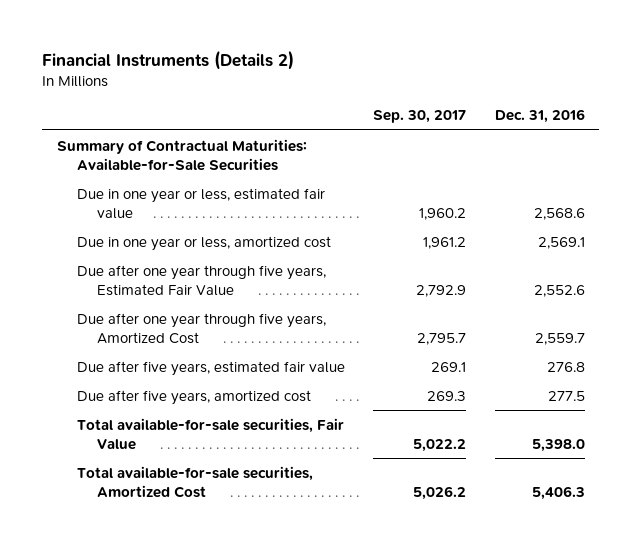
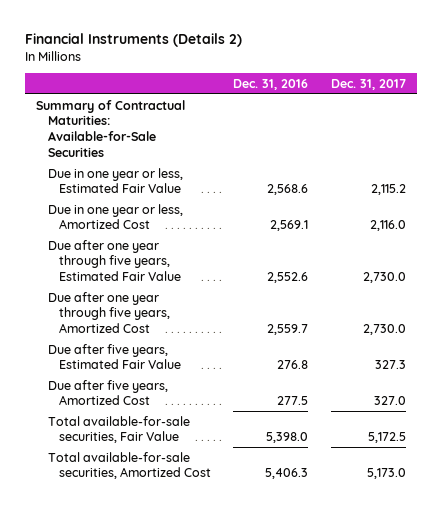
[373,110,467,124] Sep. 30, 2017 -> none
none -> [330,78,406,90] Dec. 31, 2017
[76,187,325,219] Due in one year or less, estimated fair value -> [47,167,183,194] Due in one year or less, Estimated Fair Value
[76,235,331,251] Due in one year or less, amortized cost -> [47,203,183,230] Due in one year or less, Amortized Cost
[76,360,345,376] Due after five years, estimated fair value -> [47,343,182,370] Due after five years, Estimated Fair Value
[76,389,311,405] Due after five years, amortized cost -> [47,379,168,406] Due after five years, Amortized Cost

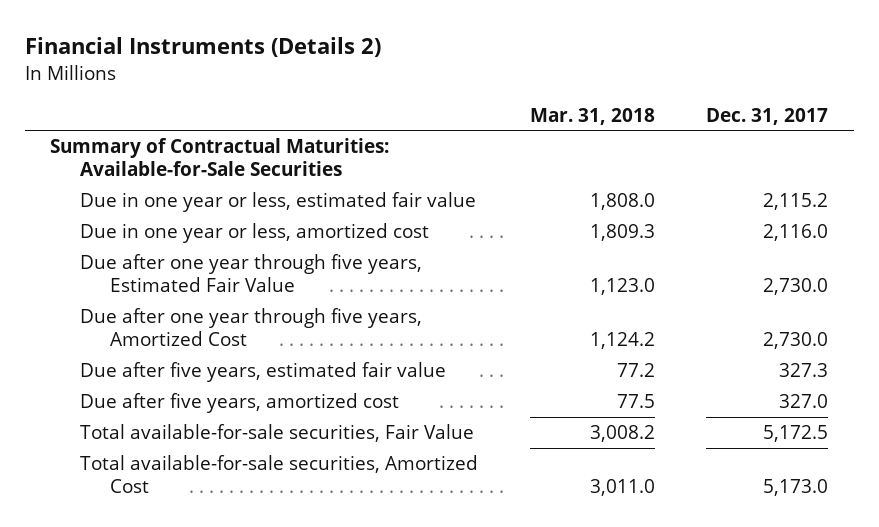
[233,78,309,90] Dec. 31, 2016 -> none
none -> [529,107,655,125] Mar. 31, 2018
[47,167,183,194] Due in one year or less, Estimated Fair Value -> [80,192,477,213] Due in one year or less, estimated fair value
[47,203,183,230] Due in one year or less, Amortized Cost -> [80,223,430,244] Due in one year or less, amortized cost
[47,343,182,370] Due after five years, Estimated Fair Value -> [80,362,447,383] Due after five years, estimated fair value
[47,379,168,406] Due after five years, Amortized Cost -> [80,393,400,414] Due after five years, amortized cost

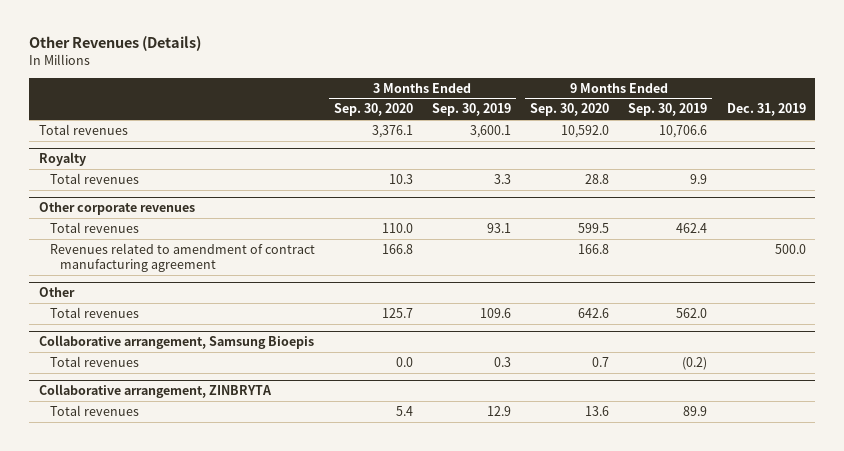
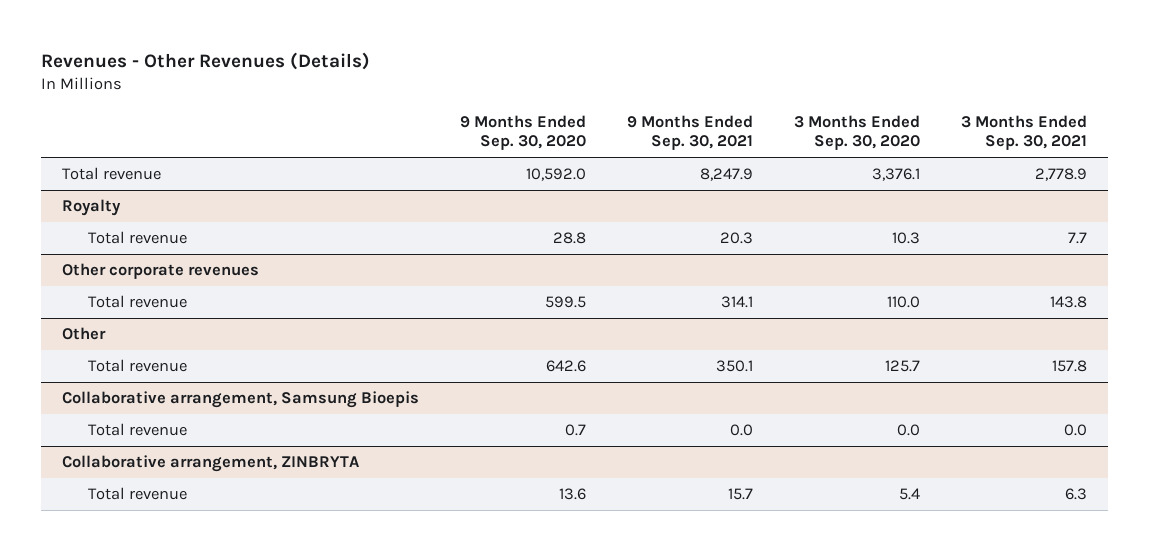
[29,36,202,52] Other Revenues (Details) -> [40,51,370,70] Revenues - Other Revenues (Details)
[431,103,511,117] Sep. 30, 2019 -> none
[628,103,708,117] Sep. 30, 2019 -> none
[726,103,806,117] Dec. 31, 2019 -> none
none -> [626,115,753,151] 9 Months Ended Sep. 30, 2021
none -> [961,115,1088,151] 3 Months Ended Sep. 30, 2021
[38,123,128,135] Total revenues -> [61,167,161,181] Total revenue
[49,172,139,184] Total revenues -> [87,231,187,245] Total revenue
[49,242,315,272] Revenues related to amendment of contract manufacturing agreement -> none
[49,221,139,233] Total revenues -> [87,295,187,309] Total revenue
[49,306,139,318] Total revenues -> [87,359,187,373] Total revenue
[49,355,139,367] Total revenues -> [87,423,187,437] Total revenue
[49,404,139,416] Total revenues -> [87,487,187,501] Total revenue

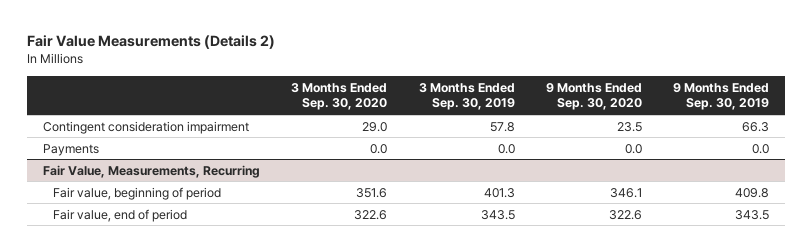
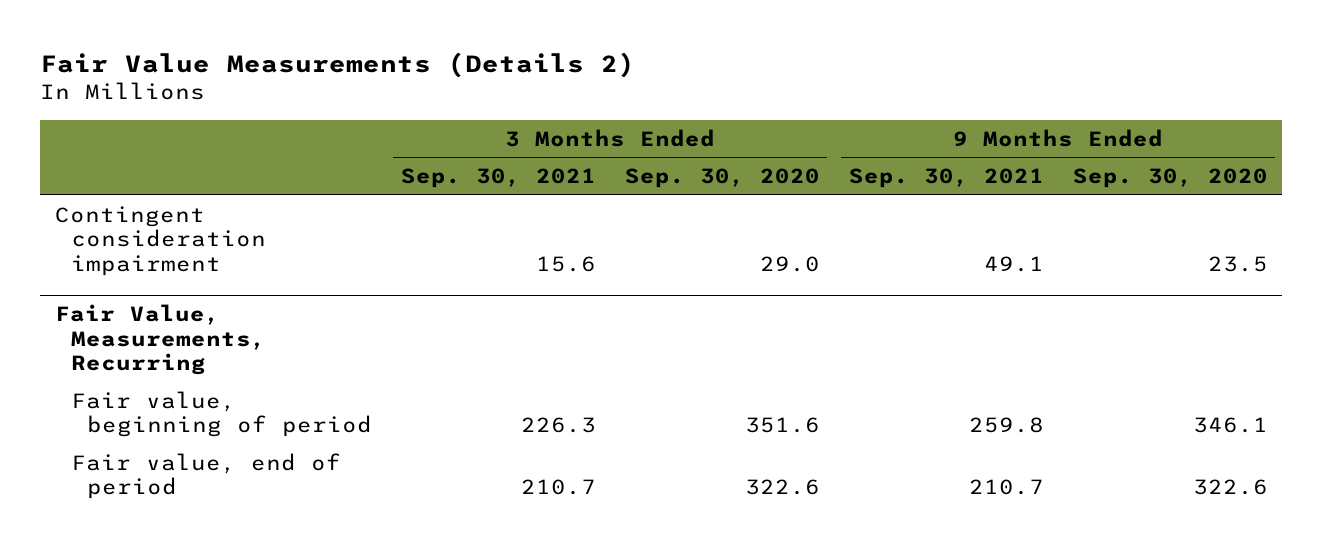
[418,82,515,111] 3 Months Ended Sep. 30, 2019 -> none
[673,82,770,111] 9 Months Ended Sep. 30, 2019 -> none
none -> [400,168,596,189] Sep. 30, 2021
none -> [848,168,1044,189] Sep. 30, 2021
[42,143,99,156] Payments -> none

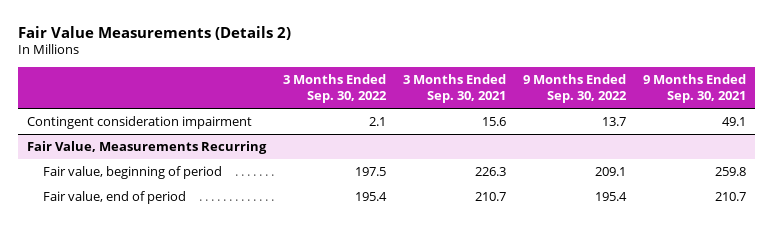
[624,168,820,189] Sep. 30, 2020 -> none
[1072,168,1268,189] Sep. 30, 2020 -> none
none -> [282,73,387,104] 3 Months Ended Sep. 30, 2022
none -> [523,73,628,104] 9 Months Ended Sep. 30, 2022
[54,304,266,376] Fair Value, Measurements, Recurring -> [26,140,267,154] Fair Value, Measurements Recurring

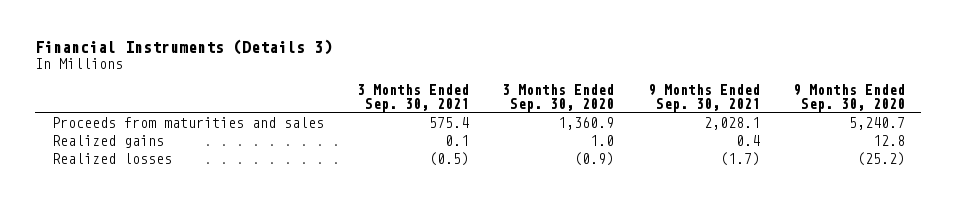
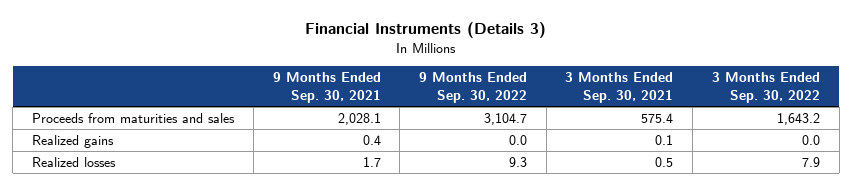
[502,83,615,112] 3 Months Ended Sep. 30, 2020 -> none
[792,83,905,112] 9 Months Ended Sep. 30, 2020 -> none
none -> [418,72,527,103] 9 Months Ended Sep. 30, 2022
none -> [711,72,820,103] 3 Months Ended Sep. 30, 2022
[429,152,470,167] (0.5) -> [655,157,674,168] 0.5
[719,152,760,167] (1.7) -> [362,157,381,168] 1.7

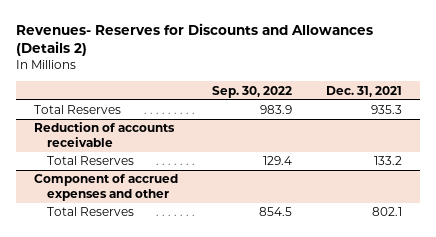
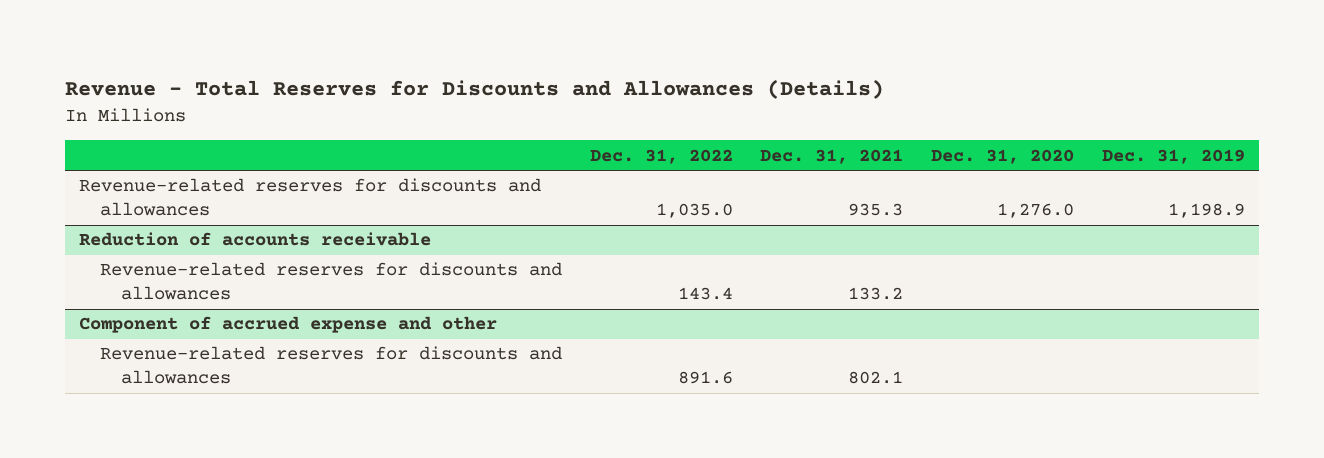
[16,22,374,57] Revenues- Reserves for Discounts and Allowances (Details 2) -> [65,79,885,100] Revenue - Total Reserves for Discounts and Allowances (Details)
[212,85,293,98] Sep. 30, 2022 -> none
none -> [589,148,733,164] Dec. 31, 2022
none -> [930,148,1074,164] Dec. 31, 2020
none -> [1101,148,1245,164] Dec. 31, 2019
[33,105,121,115] Total Reserves -> [79,178,542,217] Revenue-related reserves for discounts and allowances
[46,156,134,166] Total Reserves -> [99,262,562,301] Revenue-related reserves for discounts and allowances
[33,174,178,201] Component of accrued expenses and other -> [79,316,498,334] Component of accrued expense and other
[46,207,134,217] Total Reserves -> [99,346,562,385] Revenue-related reserves for discounts and allowances

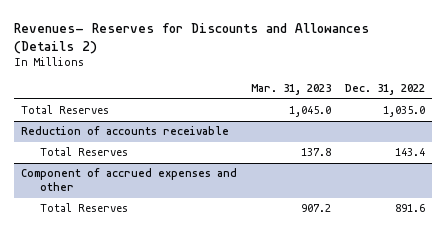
[65,79,885,100] Revenue - Total Reserves for Discounts and Allowances (Details) -> [14,22,370,54] Revenues- Reserves for Discounts and Allowances (Details 2)
[760,148,904,164] Dec. 31, 2021 -> none
[930,148,1074,164] Dec. 31, 2020 -> none
[1101,148,1245,164] Dec. 31, 2019 -> none
none -> [251,84,332,96] Mar. 31, 2023
[79,178,542,217] Revenue-related reserves for discounts and allowances -> [21,105,110,115] Total Reserves
[99,262,562,301] Revenue-related reserves for discounts and allowances -> [39,147,128,157] Total Reserves
[79,316,498,334] Component of accrued expense and other -> [21,168,238,192] Component of accrued expenses and other
[99,346,562,385] Revenue-related reserves for discounts and allowances -> [39,203,128,213] Total Reserves

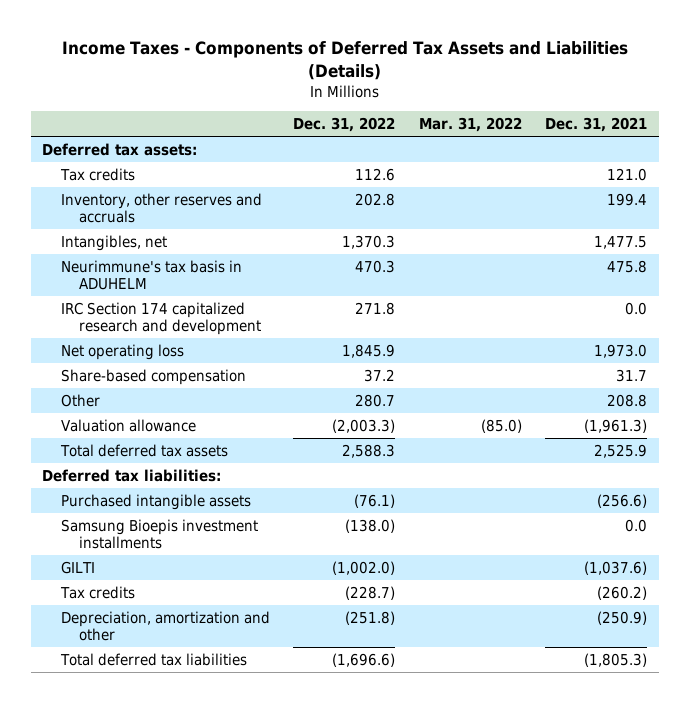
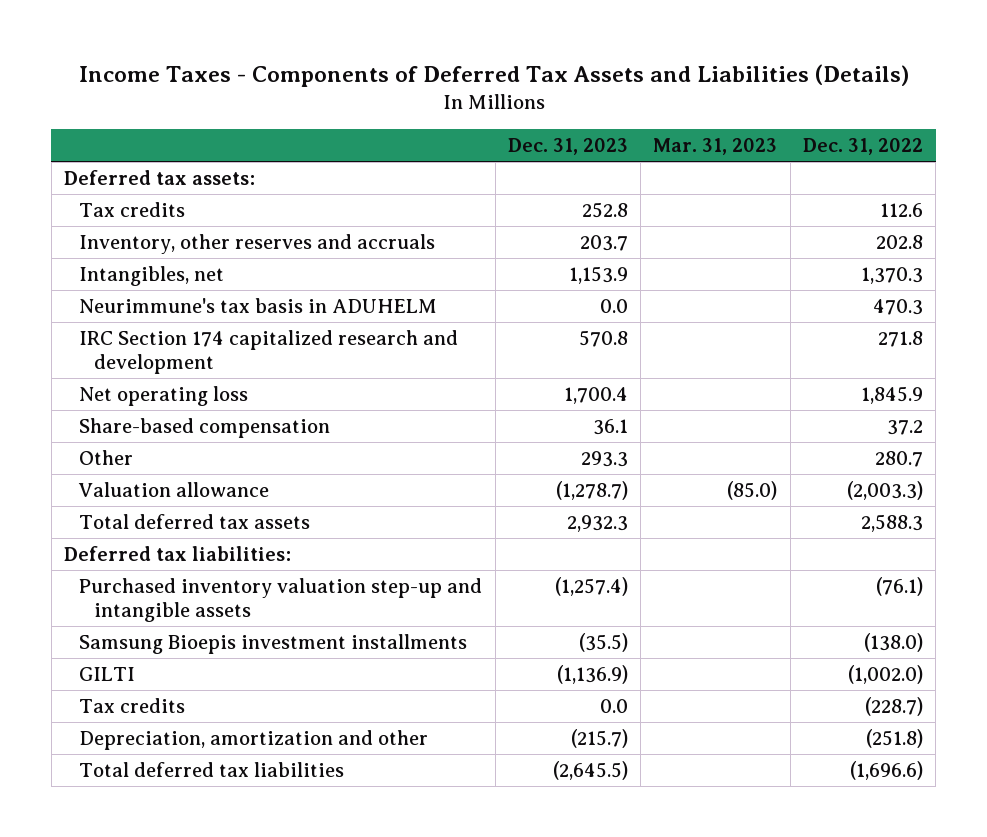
[418,117,522,133] Mar. 31, 2022 -> none
[545,117,648,133] Dec. 31, 2021 -> none
none -> [507,138,628,156] Dec. 31, 2023
none -> [653,138,778,156] Mar. 31, 2023
[60,493,251,510] Purchased intangible assets -> [79,577,483,622] Purchased inventory valuation step-up and intangible assets

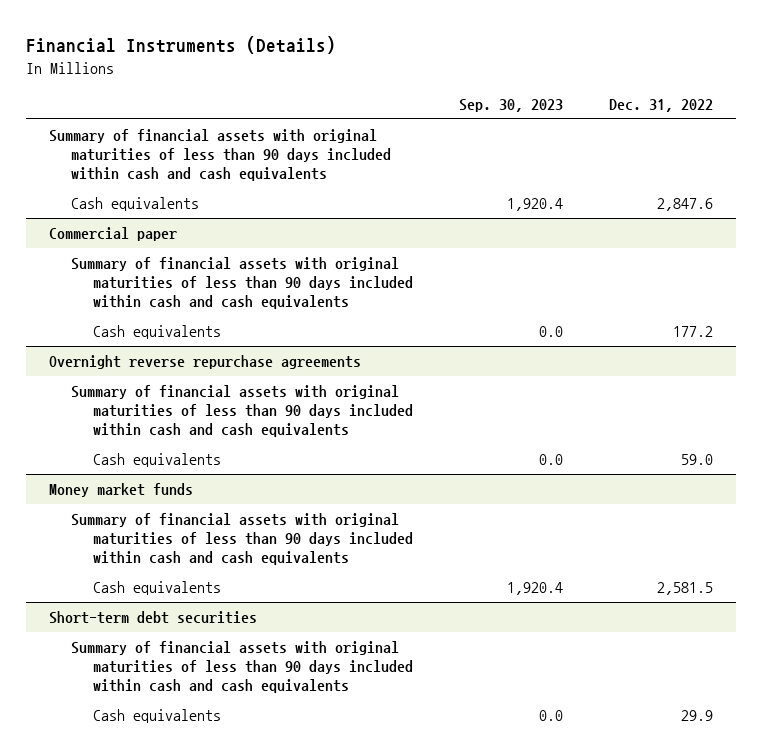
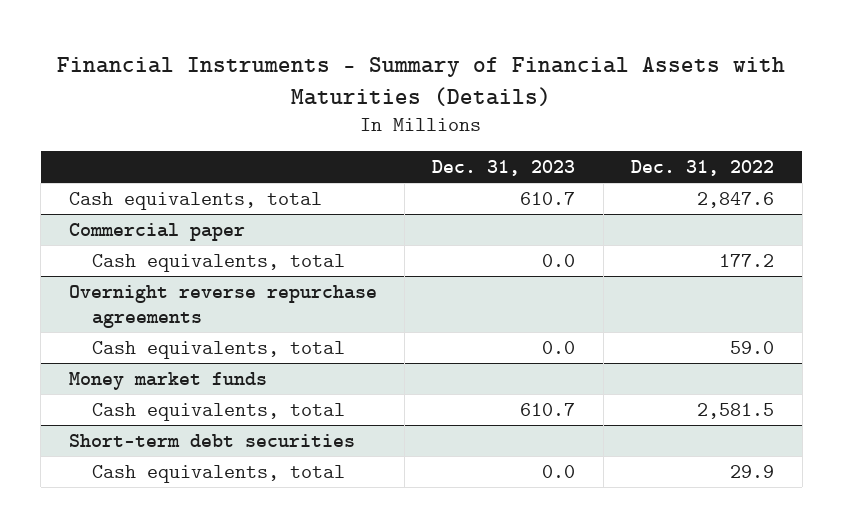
[25,35,336,54] Financial Instruments (Details) -> [57,57,786,106] Financial Instruments - Summary of Financial Assets with Maturities (Details)
[459,99,564,113] Sep. 30, 2023 -> none
none -> [432,159,576,176] Dec. 31, 2023
[48,129,391,182] Summary of financial assets with original maturities of less than 90 days included within cash and cash equivalents -> none
[70,197,199,212] Cash equivalents -> [68,191,322,210] Cash equivalents, total
[70,257,414,310] Summary of financial assets with original maturities of less than 90 days included within cash and cash equivalents -> none
[93,325,222,340] Cash equivalents -> [92,253,346,272] Cash equivalents, total
[70,385,414,438] Summary of financial assets with original maturities of less than 90 days included within cash and cash equivalents -> none
[93,453,222,468] Cash equivalents -> [92,340,346,359] Cash equivalents, total
[70,513,414,566] Summary of financial assets with original maturities of less than 90 days included within cash and cash equivalents -> none
[93,581,222,596] Cash equivalents -> [92,402,346,421] Cash equivalents, total
[70,641,414,694] Summary of financial assets with original maturities of less than 90 days included within cash and cash equivalents -> none
[93,709,222,724] Cash equivalents -> [92,464,346,483] Cash equivalents, total

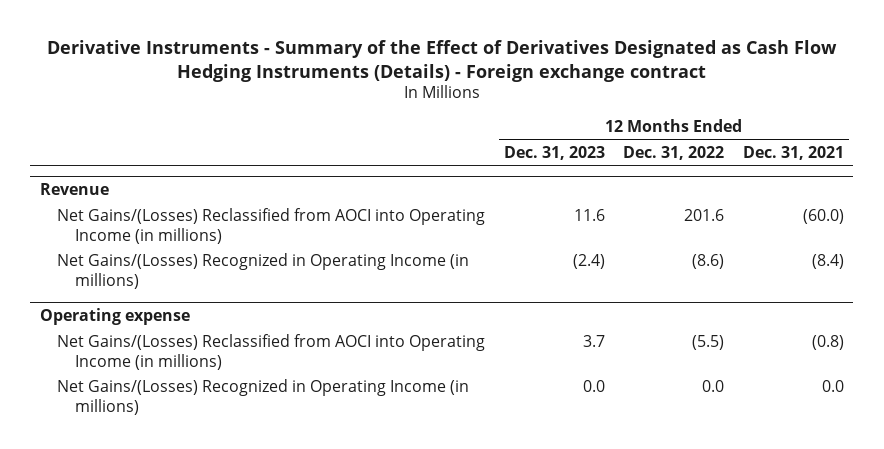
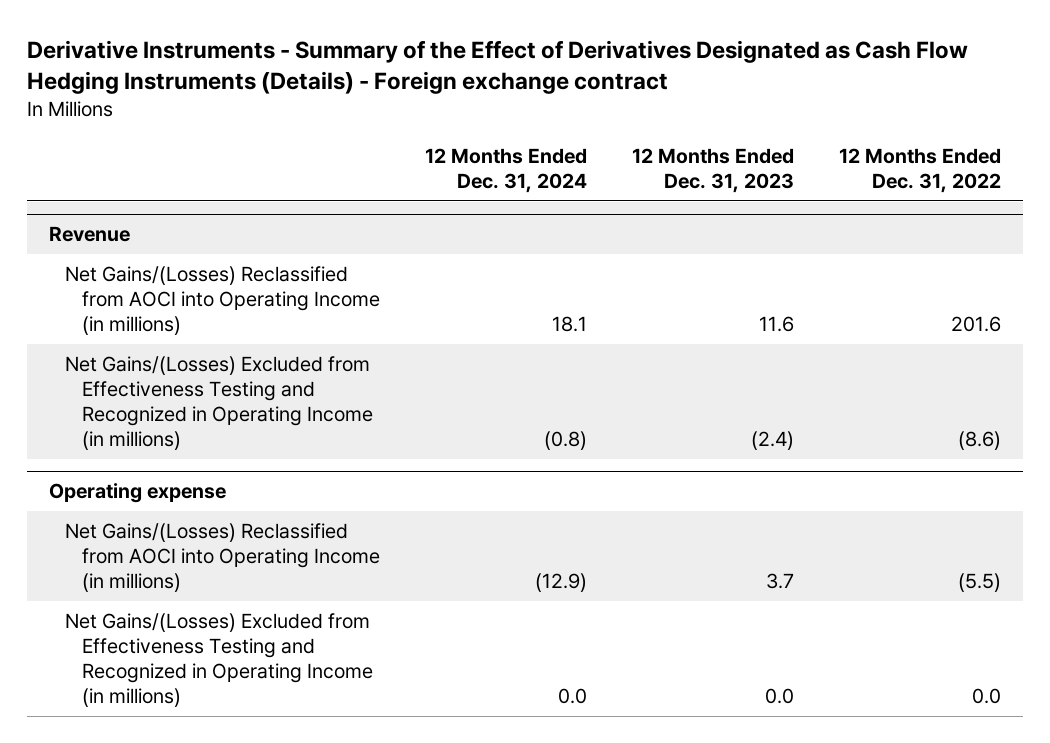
[743,145,845,160] Dec. 31, 2021 -> none
none -> [424,148,587,194] 12 Months Ended Dec. 31, 2024
[57,253,470,289] Net Gains/(Losses) Recognized in Operating Income (in millions) -> [65,355,373,451] Net Gains/(Losses) Excluded from Effectiveness Testing and Recognized in Operating Income (in millions)
[57,379,470,415] Net Gains/(Losses) Recognized in Operating Income (in millions) -> [65,612,373,708] Net Gains/(Losses) Excluded from Effectiveness Testing and Recognized in Operating Income (in millions)

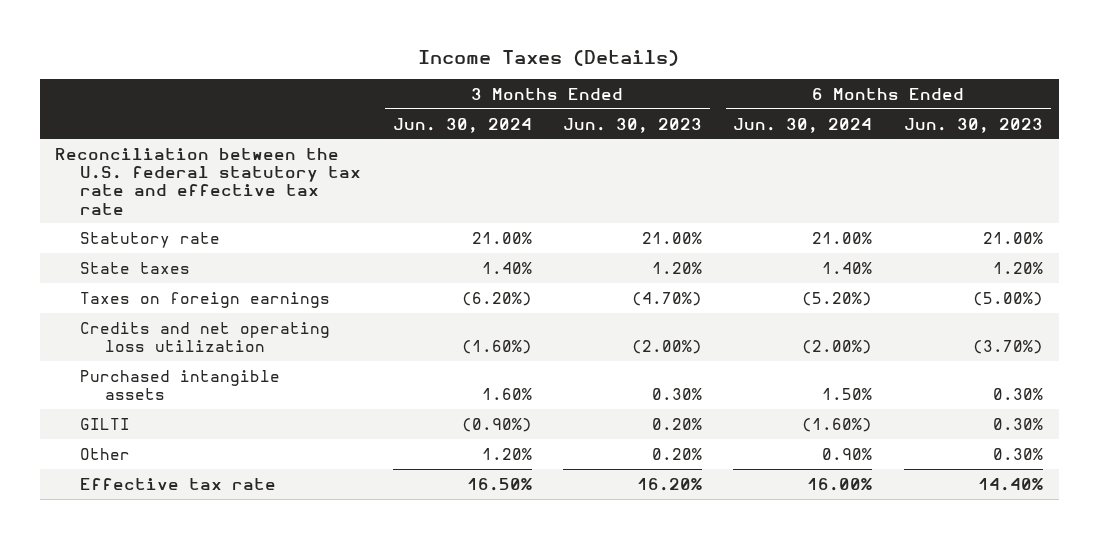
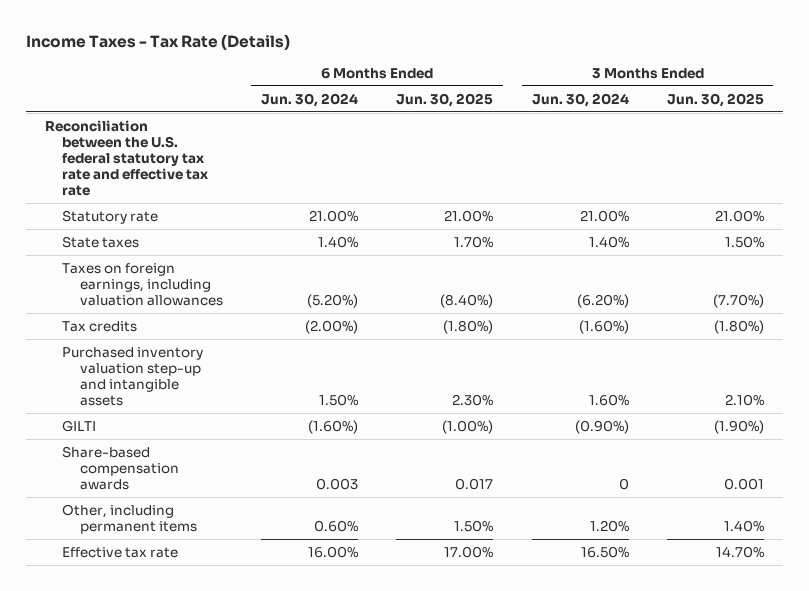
[418,49,680,66] Income Taxes (Details) -> [25,33,290,50] Income Taxes - Tax Rate (Details)
[563,117,703,133] Jun. 30, 2023 -> none
[903,117,1043,133] Jun. 30, 2023 -> none
none -> [396,92,494,107] Jun. 30, 2025
none -> [666,92,764,107] Jun. 30, 2025
[80,291,331,308] Taxes on foreign earnings -> [62,262,223,307] Taxes on foreign earnings, including valuation allowances
[80,321,331,352] Credits and net operating loss utilization -> [62,320,138,332] Tax credits
[80,369,281,400] Purchased intangible assets -> [62,346,204,407] Purchased inventory valuation step-up and intangible assets
none -> [62,445,179,491] Share-based compensation awards
[80,447,131,460] Other -> [62,503,197,534] Other, including permanent items
[822,447,873,460] 0.90% -> [313,519,358,532] 0.60%

